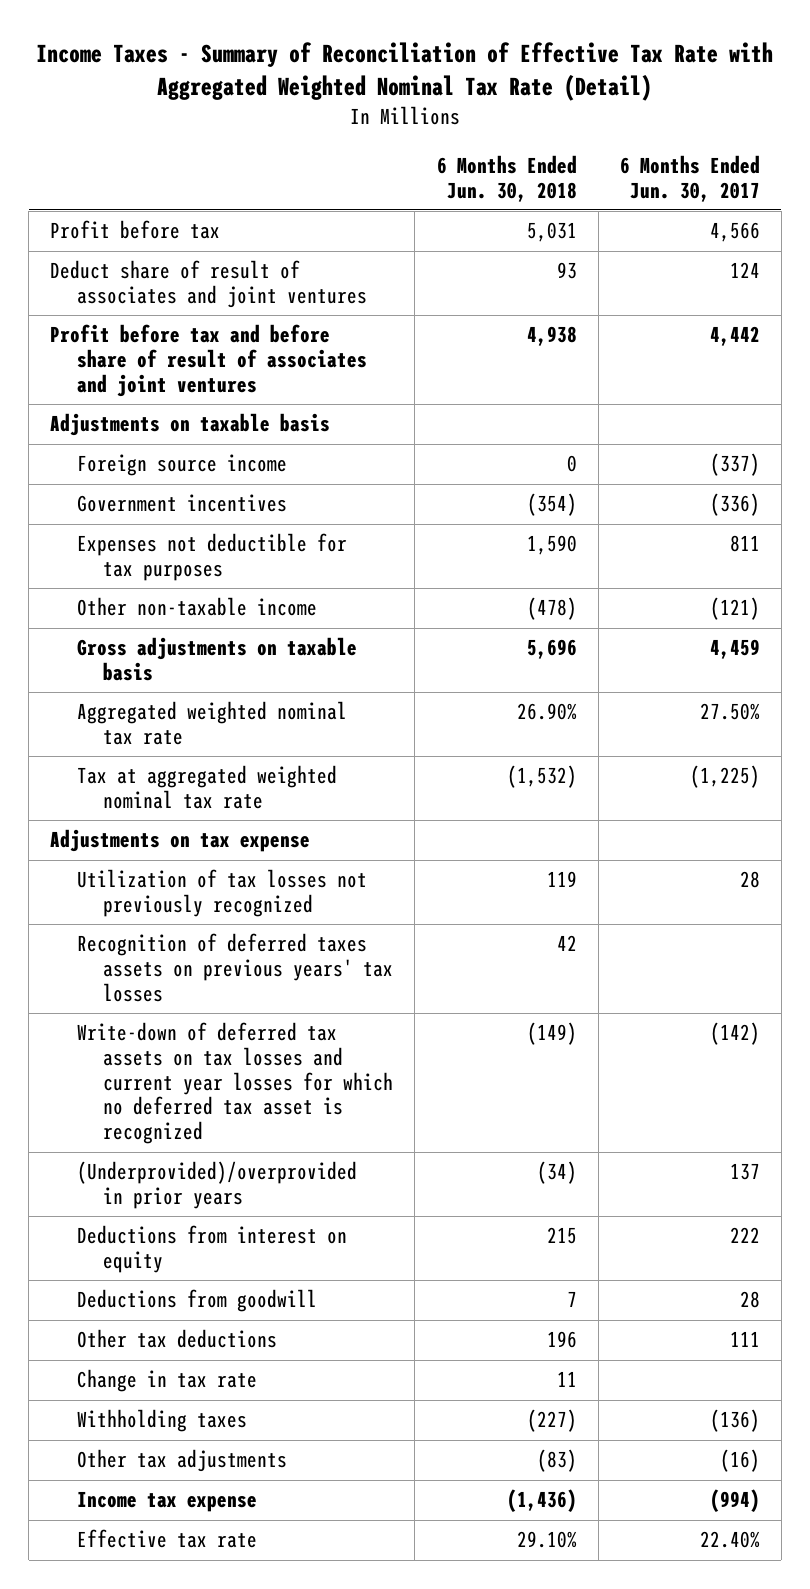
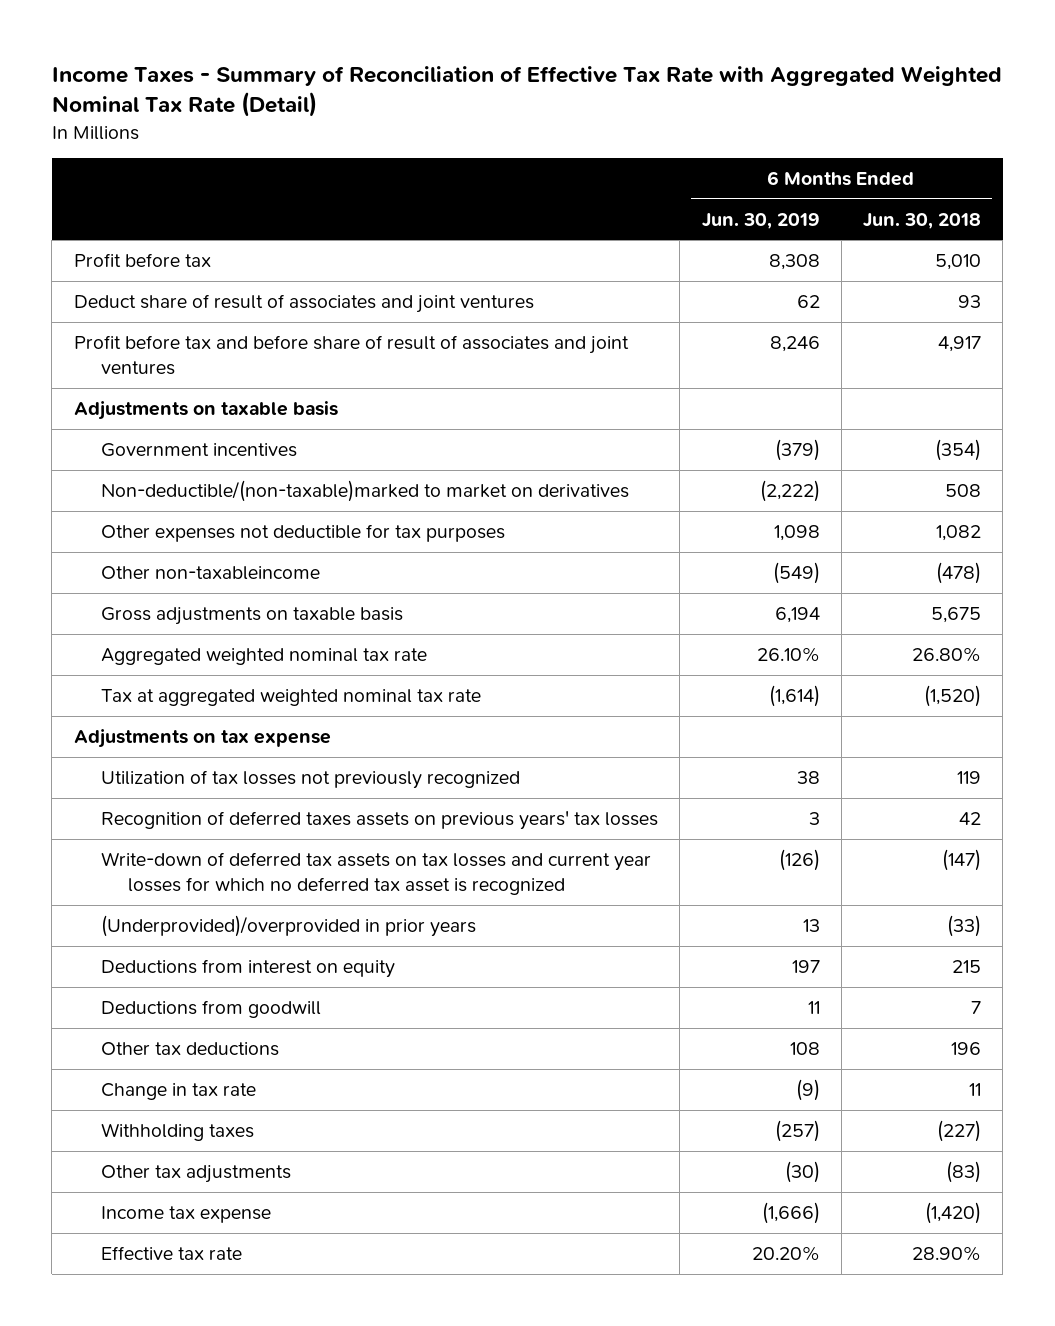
[619,154,760,202] 6 Months Ended Jun. 30, 2017 -> none
none -> [701,212,820,229] Jun. 30, 2019
[526,222,577,243] 5,031 -> [935,253,982,270] 5,010
[526,326,577,347] 4,938 -> [938,335,982,352] 4,917
[76,454,287,477] Foreign source income -> none
none -> [100,479,629,502] Non-deductible/(non-taxable)marked to market on derivatives
[76,533,347,582] Expenses not deductible for tax purposes -> [100,523,505,542] Other expenses not deductible for tax purposes
[526,535,577,556] 1,590 -> [936,524,982,541] 1,082
[76,597,317,617] Other non-taxable income -> [100,565,320,580] Other non-taxableincome
[526,639,577,660] 5,696 -> [931,606,982,623] 5,675
[516,703,577,721] 26.90% -> [912,646,982,662] 26.80%
[506,765,577,789] (1,532) -> [924,684,982,707] (1,520)
[526,1022,577,1046] (149) -> [942,848,982,871] (147)
[536,1161,577,1185] (34) -> [947,914,982,937] (33)
[506,1489,577,1513] (1,436) -> [925,1201,982,1224] (1,420)
[516,1531,577,1549] 29.10% -> [912,1245,982,1261] 28.90%

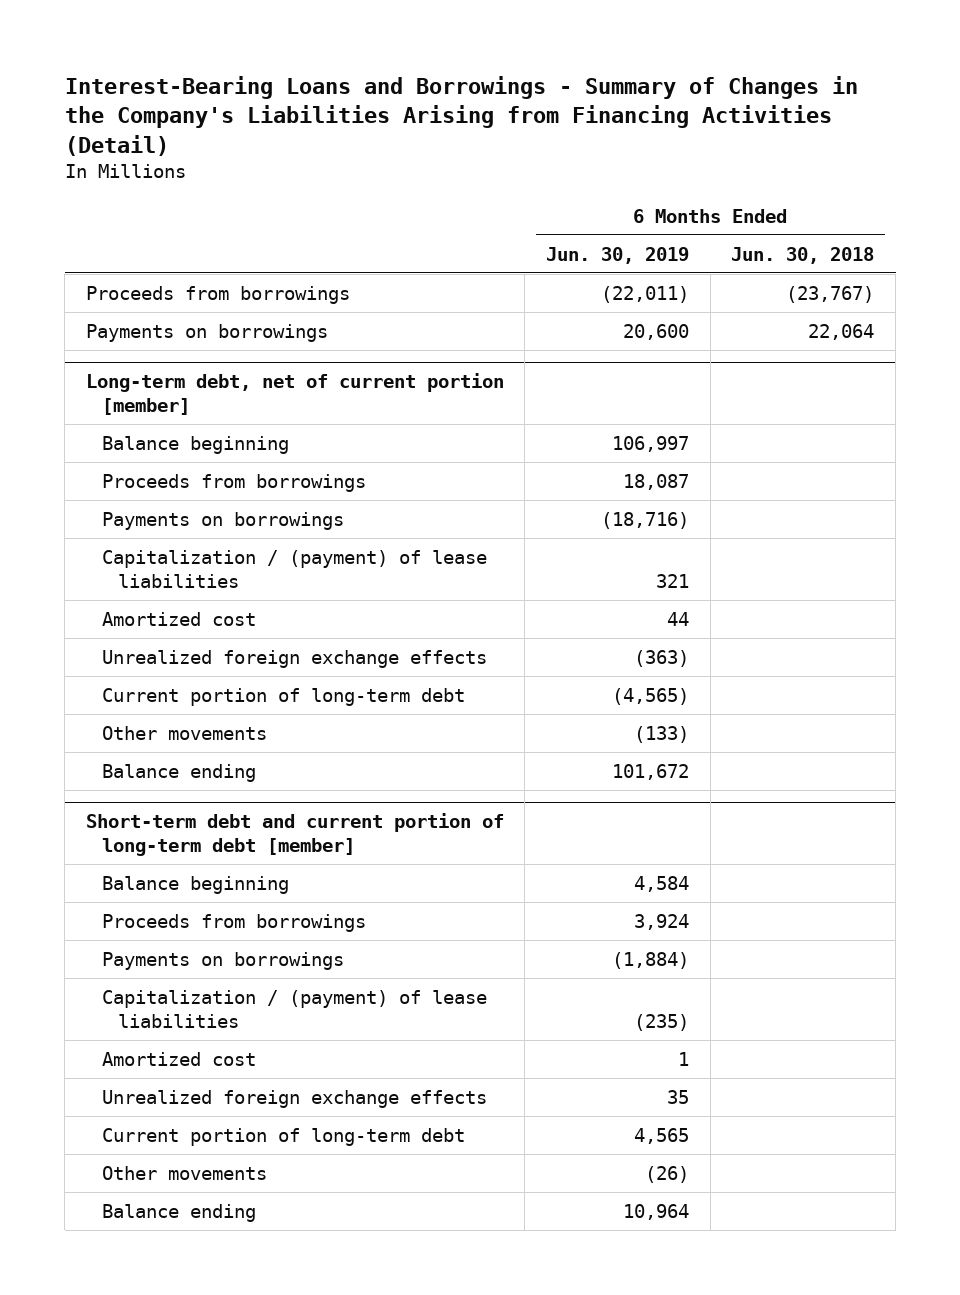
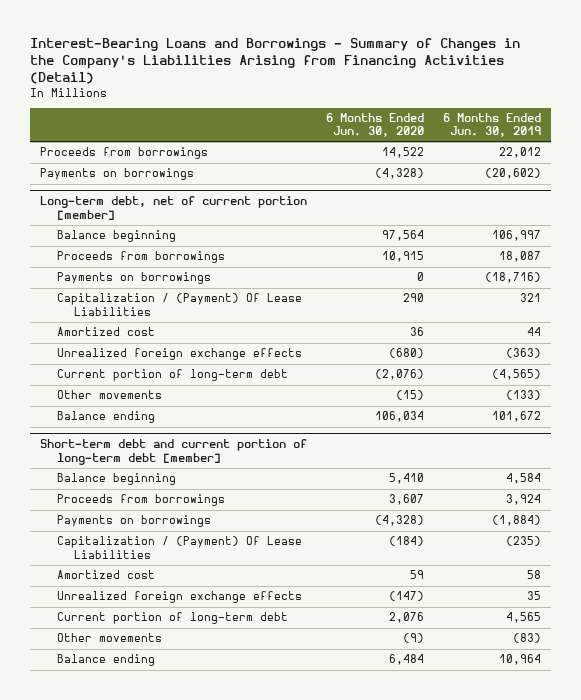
[731,246,875,264] Jun. 30, 2018 -> none
none -> [326,112,425,138] 6 Months Ended Jun. 30, 2020
[601,285,690,303] (22,011) -> [499,147,542,159] 22,012
[623,323,690,340] 20,600 -> [485,168,542,180] (20,602)
[102,549,488,589] Capitalization / (payment) of lease liabilities -> [57,293,303,316] Capitalization / (Payment) Of Lease Liabilities
[102,989,488,1029] Capitalization / (payment) of lease liabilities -> [57,536,303,559] Capitalization / (Payment) Of Lease Liabilities
[678,1051,690,1066] 1 -> [527,570,542,580] 58
[645,1165,690,1183] (26) -> [513,633,542,644] (83)

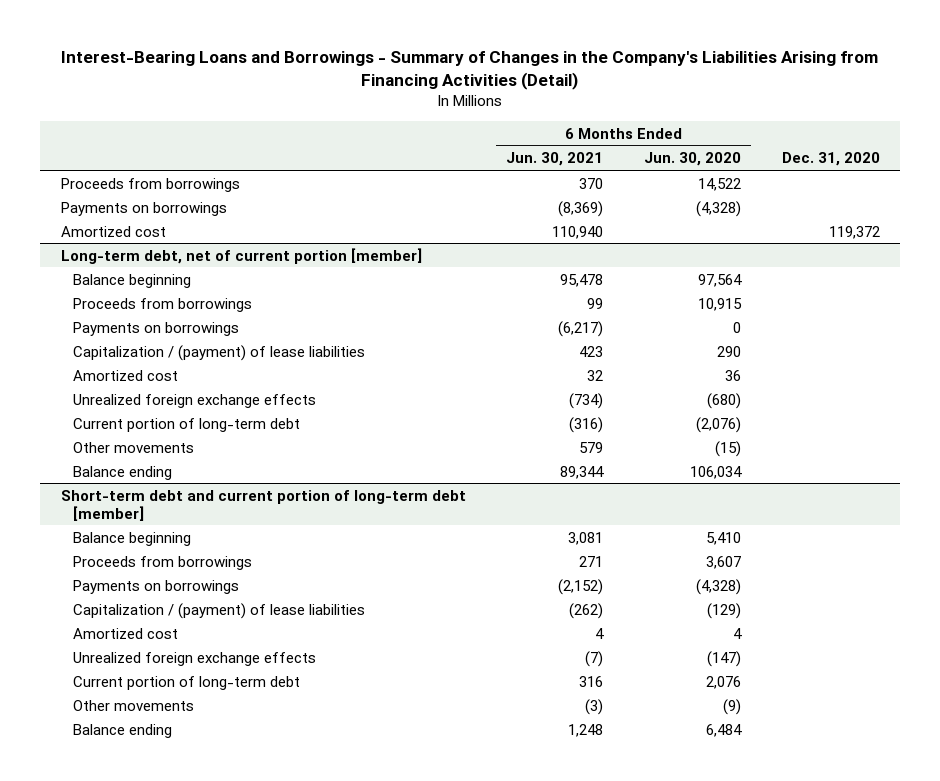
[443,112,542,138] 6 Months Ended Jun. 30, 2019 -> none
none -> [506,152,604,167] Jun. 30, 2021
none -> [781,152,880,167] Dec. 31, 2020
none -> [60,225,166,237] Amortized cost
[57,293,303,316] Capitalization / (Payment) Of Lease Liabilities -> [72,344,365,361] Capitalization / (payment) of lease liabilities
[57,536,303,559] Capitalization / (Payment) Of Lease Liabilities -> [72,602,365,619] Capitalization / (payment) of lease liabilities
[389,536,425,547] (184) -> [707,602,742,619] (129)
[410,570,425,580] 59 -> [733,627,743,639] 4

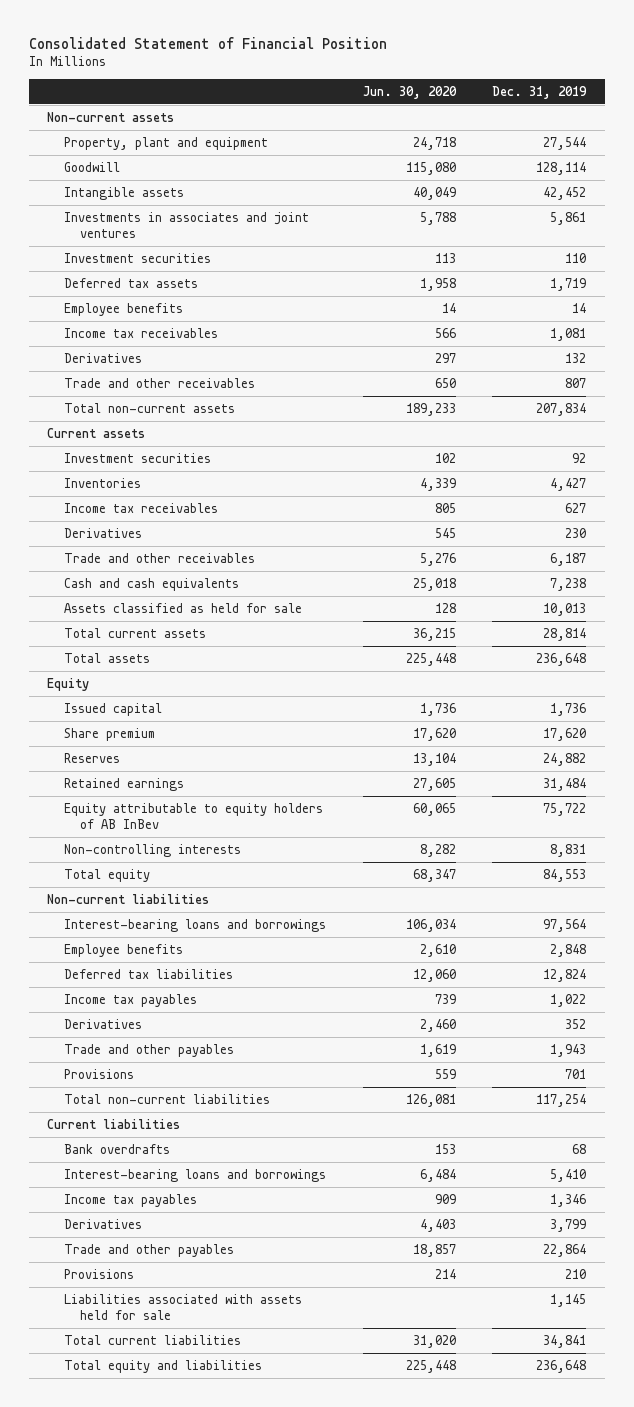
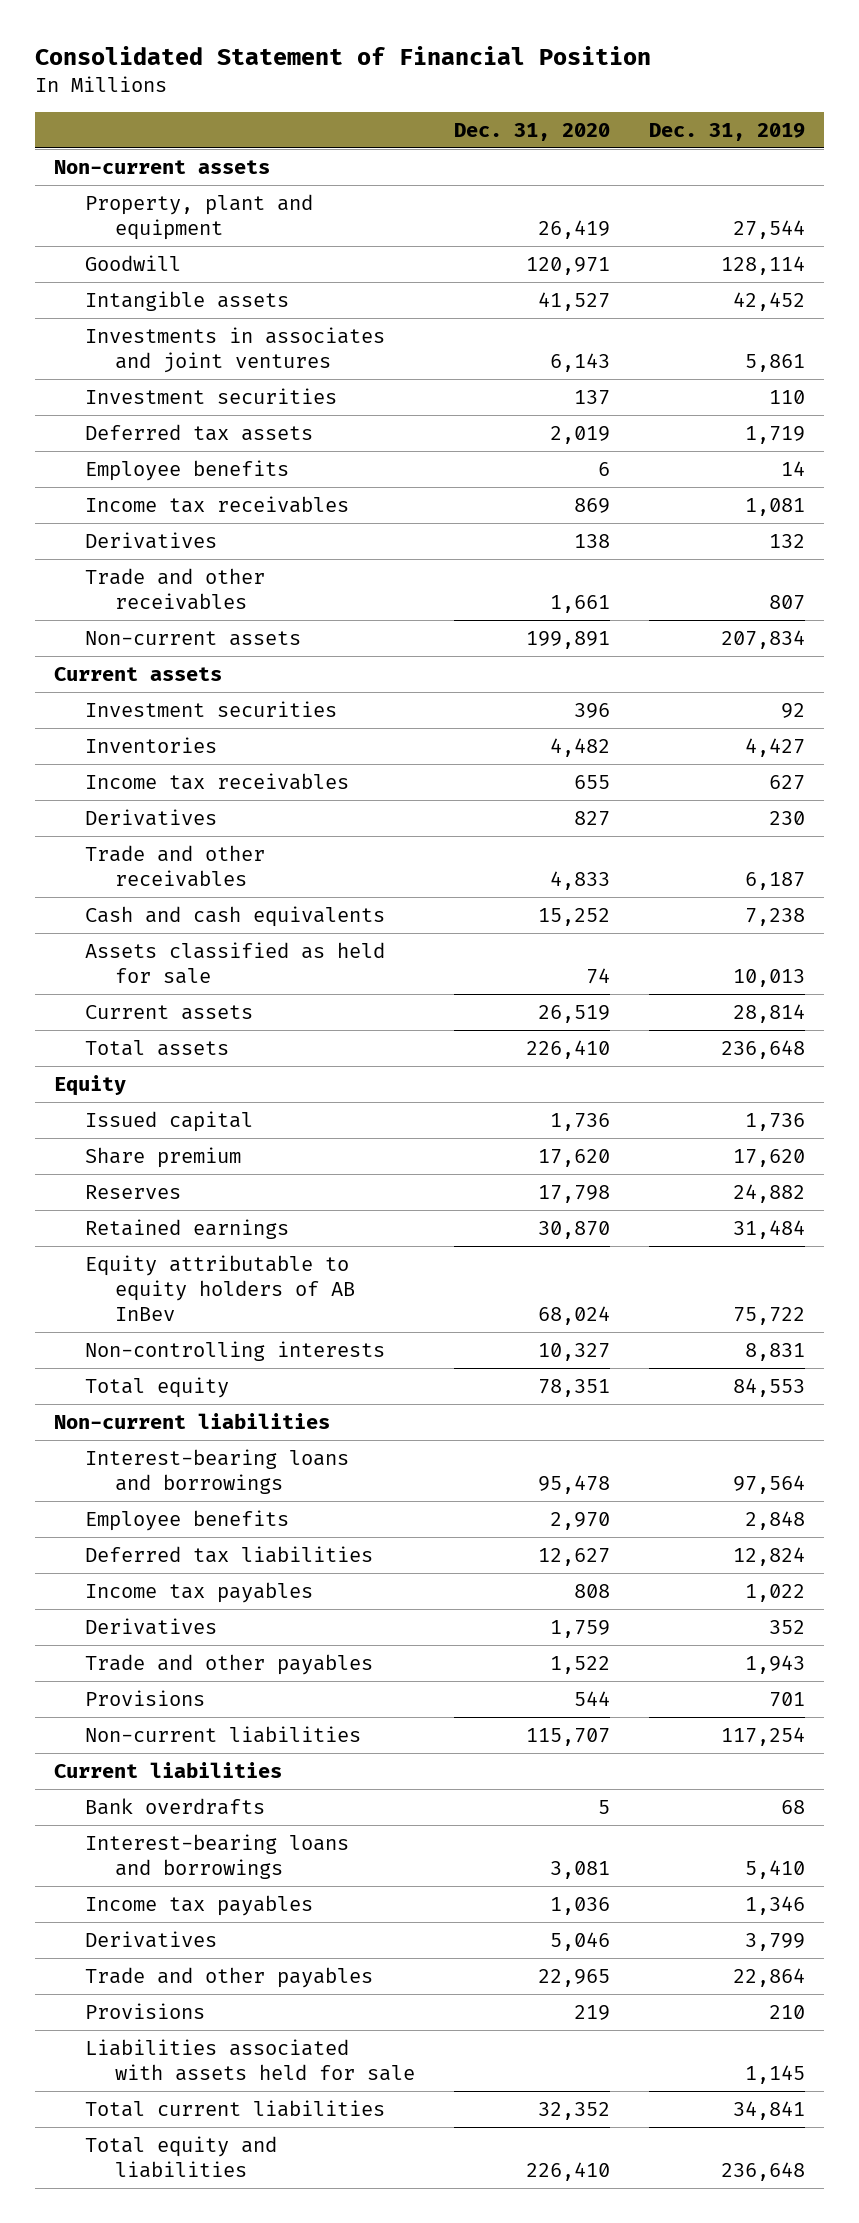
[362,85,457,99] Jun. 30, 2020 -> none
none -> [453,122,610,141] Dec. 31, 2020
[63,402,235,413] Total non-current assets -> [84,630,301,646] Non-current assets
[63,627,206,638] Total current assets -> [84,1004,253,1020] Current assets
[63,1093,270,1104] Total non-current liabilities -> [84,1725,361,1743] Non-current liabilities

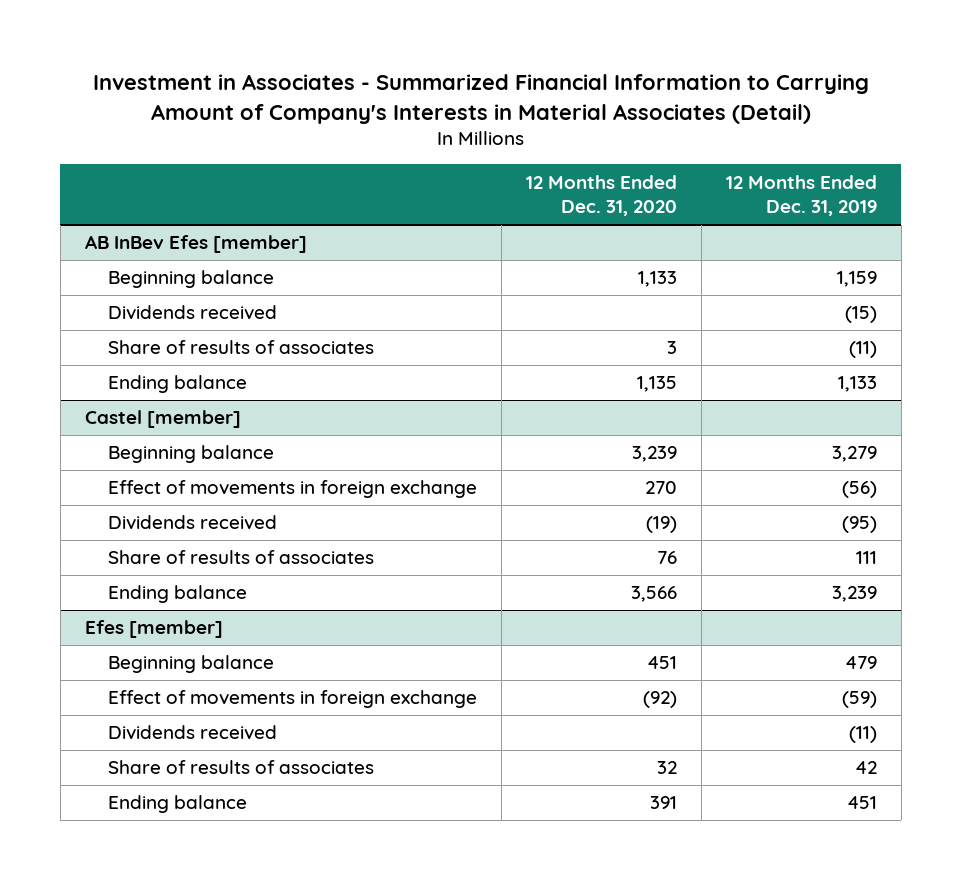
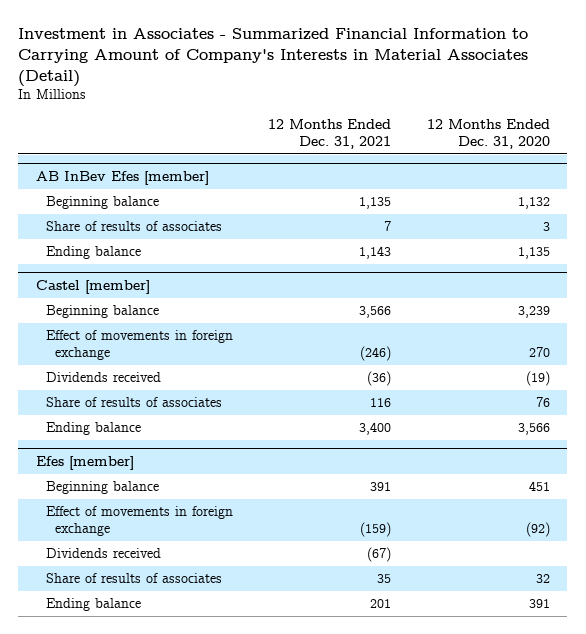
[725,174,877,217] 12 Months Ended Dec. 31, 2019 -> none
none -> [268,119,392,150] 12 Months Ended Dec. 31, 2021
[108,305,278,321] Dividends received -> none
[638,271,678,288] 1,133 -> [517,197,550,210] 1,132

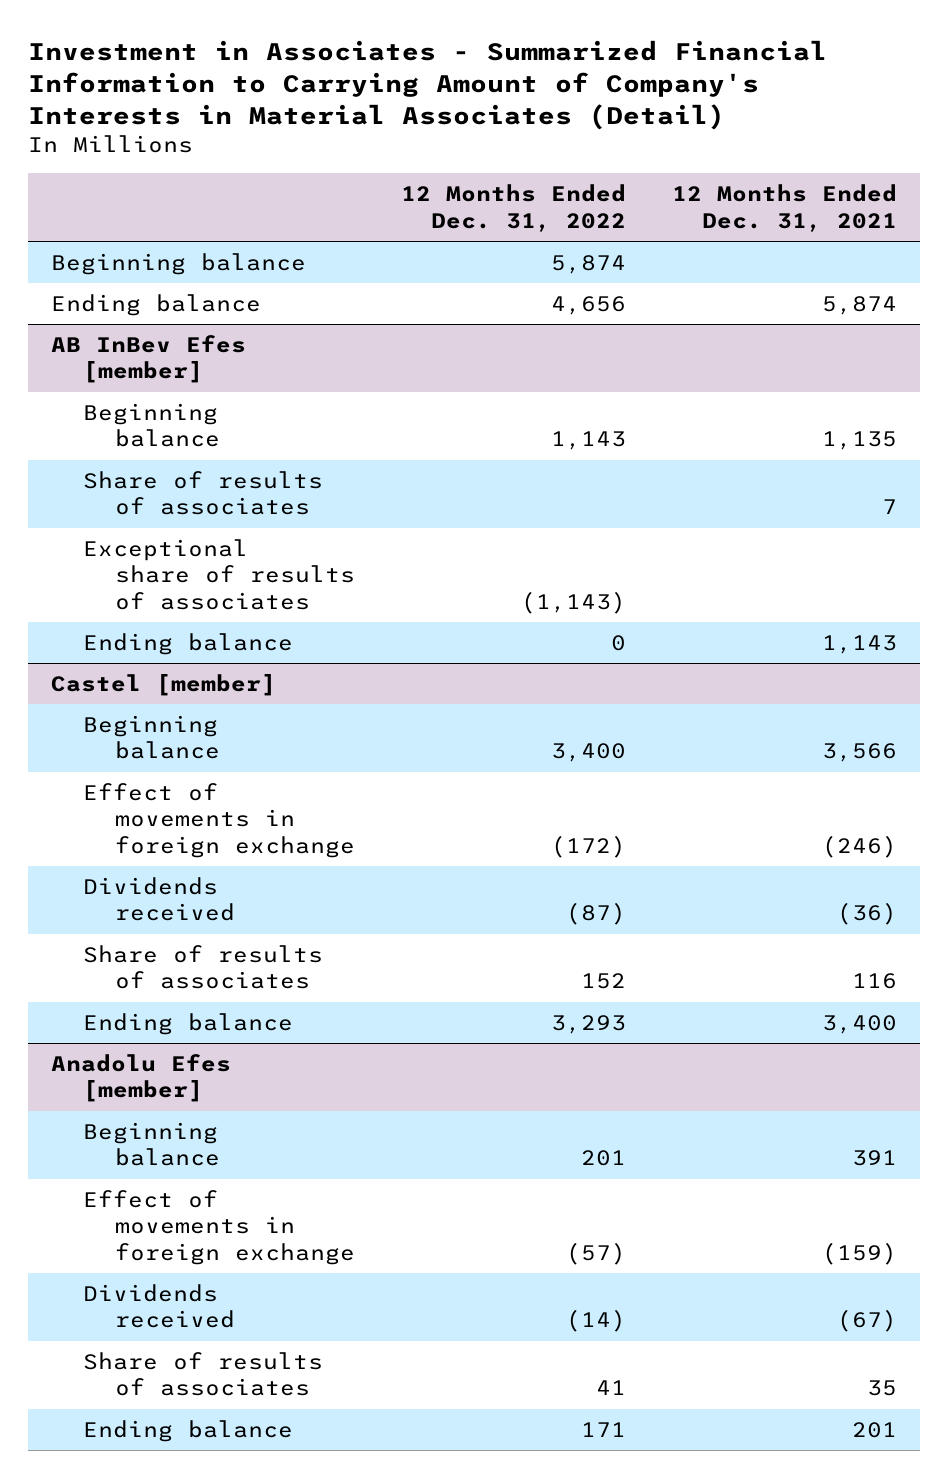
[426,119,550,150] 12 Months Ended Dec. 31, 2020 -> none
none -> [400,184,626,232] 12 Months Ended Dec. 31, 2022
none -> [50,252,306,275] Beginning balance
none -> [50,293,261,316] Ending balance
none -> [82,538,355,610] Exceptional share of results of associates
[35,455,134,470] Efes [member] -> [50,1053,231,1103] Anadolu Efes [member]

